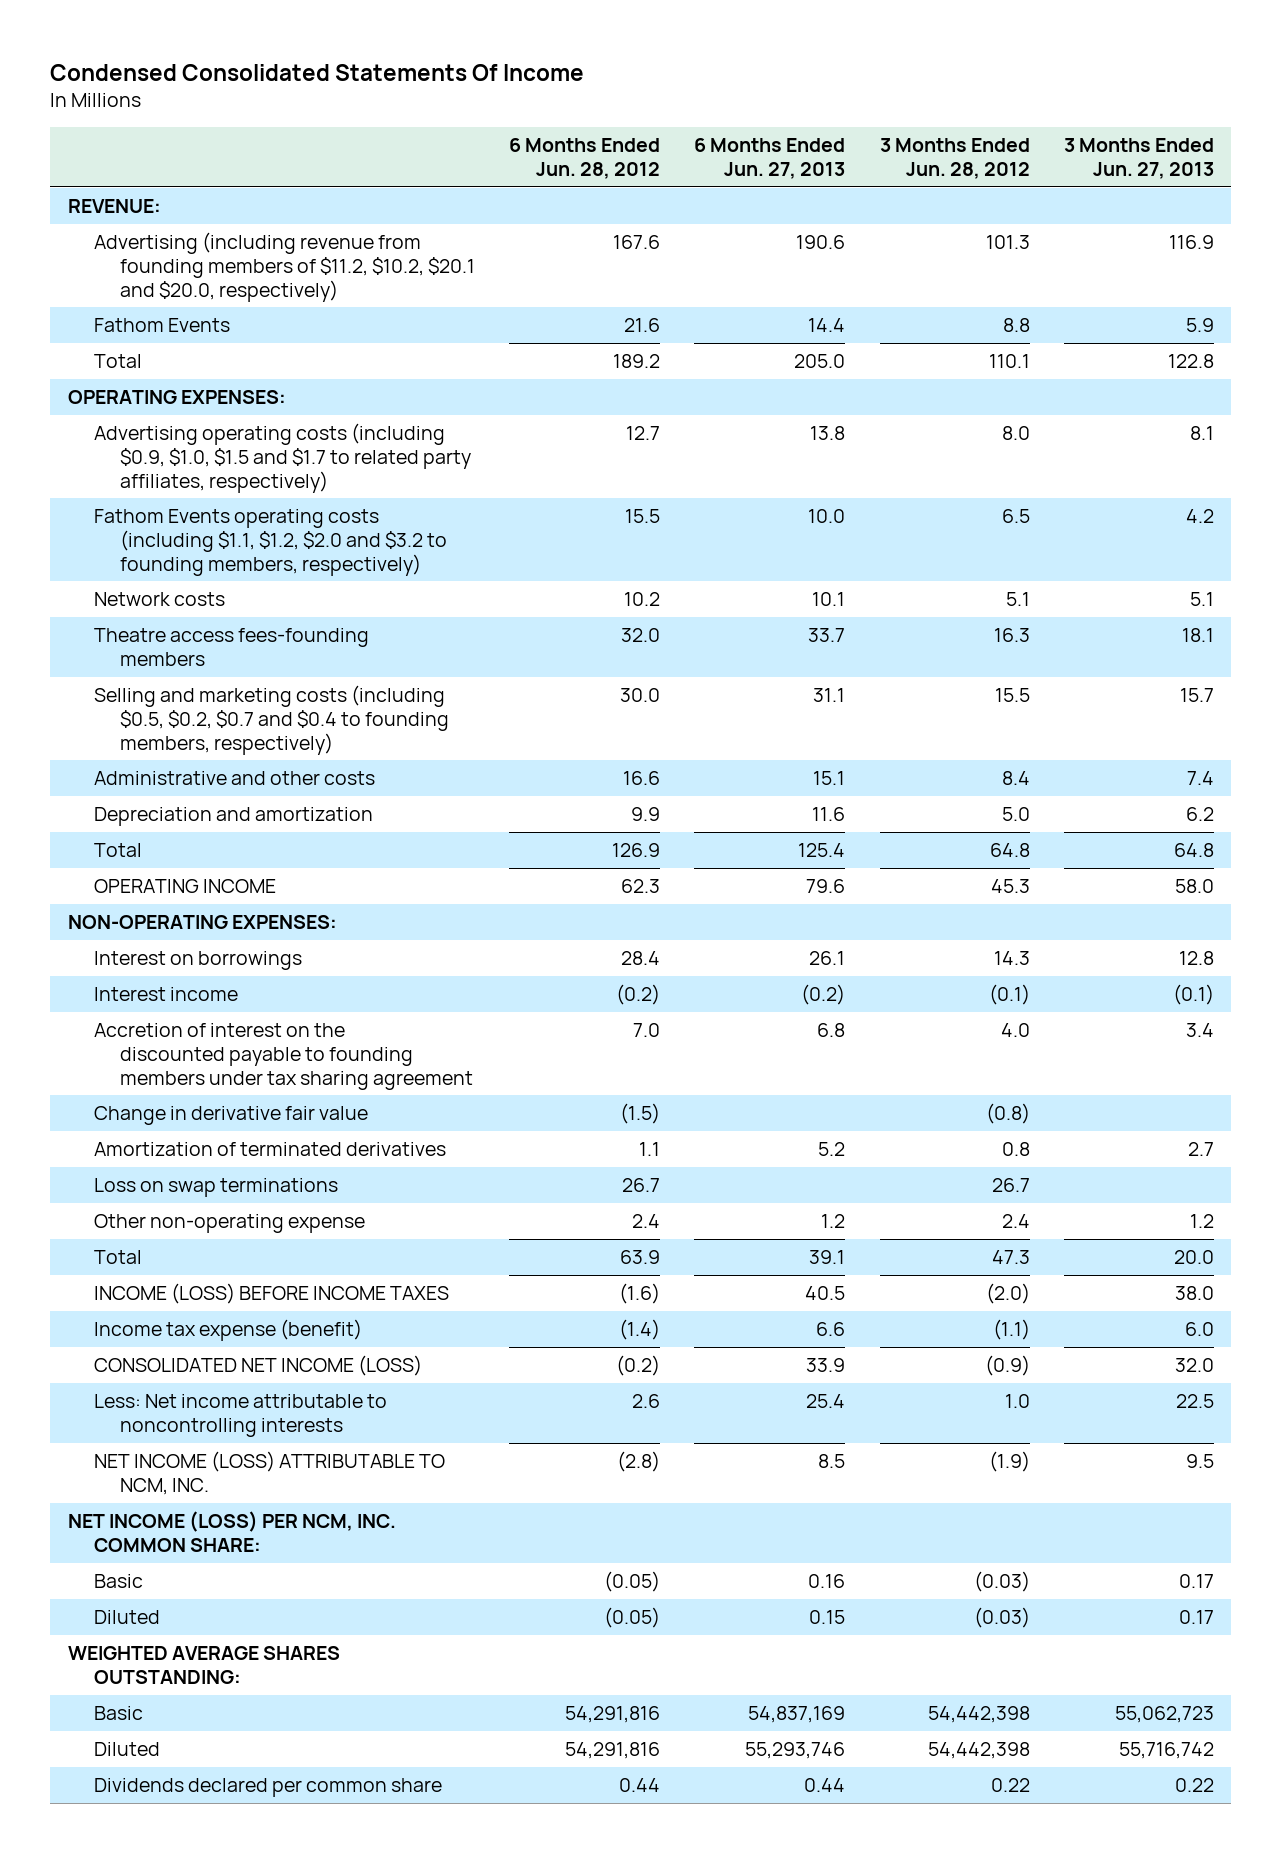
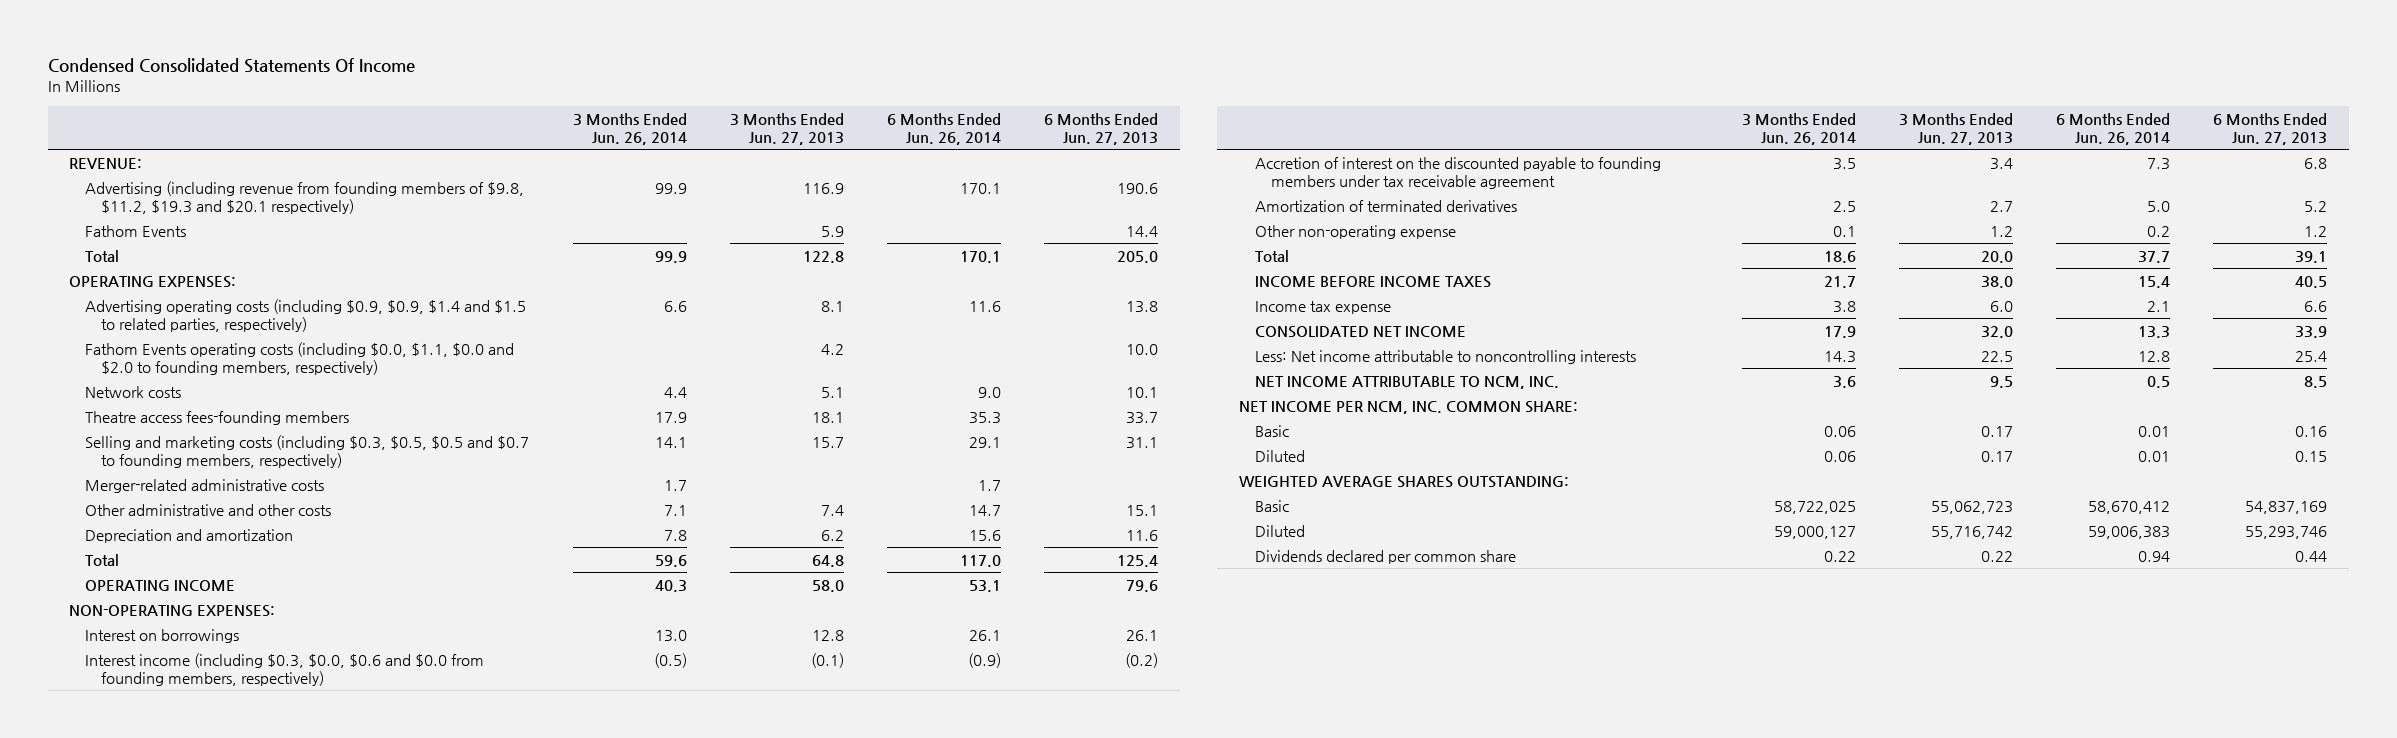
[509,138,661,179] 6 Months Ended Jun. 28, 2012 -> none
[879,138,1030,179] 3 Months Ended Jun. 28, 2012 -> none
none -> [572,112,687,145] 3 Months Ended Jun. 26, 2014
none -> [886,112,1001,145] 6 Months Ended Jun. 26, 2014
[93,232,475,302] Advertising (including revenue from founding members of $11.2, $10.2, $20.1 and $20.0, respectively) -> [85,180,525,214] Advertising (including revenue from founding members of $9.8, $11.2, $19.3 and $20.1 respectively)
[93,423,471,493] Advertising operating costs (including $0.9, $1.0, $1.5 and $1.7 to related party affiliates, respectively) -> [85,298,527,332] Advertising operating costs (including $0.9, $0.9, $1.4 and $1.5 to related parties, respectively)
[93,509,447,576] Fathom Events operating costs (including $1.1, $1.2, $2.0 and $3.2 to founding members, respectively) -> [85,341,515,375] Fathom Events operating costs (including $0.0, $1.1, $0.0 and $2.0 to founding members, respectively)
[93,685,449,755] Selling and marketing costs (including $0.5, $0.2, $0.7 and $0.4 to founding members, respectively) -> [85,434,530,468] Selling and marketing costs (including $0.3, $0.5, $0.5 and $0.7 to founding members, respectively)
none -> [85,478,325,493] Merger-related administrative costs
[93,771,375,786] Administrative and other costs -> [85,503,332,516] Other administrative and other costs
[93,1106,368,1126] Change in derivative fair value -> none
[93,987,238,1002] Interest income -> [85,652,485,686] Interest income (including $0.3, $0.0, $0.6 and $0.0 from founding members, respectively)
[93,1023,473,1090] Accretion of interest on the discounted payable to founding members under tax sharing agreement -> [1254,156,1661,189] Accretion of interest on the discounted payable to founding members under tax receivable agreement
[93,1178,338,1198] Loss on swap terminations -> none
[93,1283,449,1305] INCOME (LOSS) BEFORE INCOME TAXES -> [1254,275,1491,288] INCOME BEFORE INCOME TAXES
[93,1319,362,1342] Income tax expense (benefit) -> [1254,300,1391,314] Income tax expense
[93,1355,422,1377] CONSOLIDATED NET INCOME (LOSS) -> [1254,325,1466,338] CONSOLIDATED NET INCOME
[93,1451,445,1495] NET INCOME (LOSS) ATTRIBUTABLE TO NCM, INC. -> [1254,375,1559,389] NET INCOME ATTRIBUTABLE TO NCM, INC.
[67,1511,396,1552] NET INCOME (LOSS) PER NCM, INC. COMMON SHARE: -> [1238,400,1578,414] NET INCOME PER NCM, INC. COMMON SHARE:

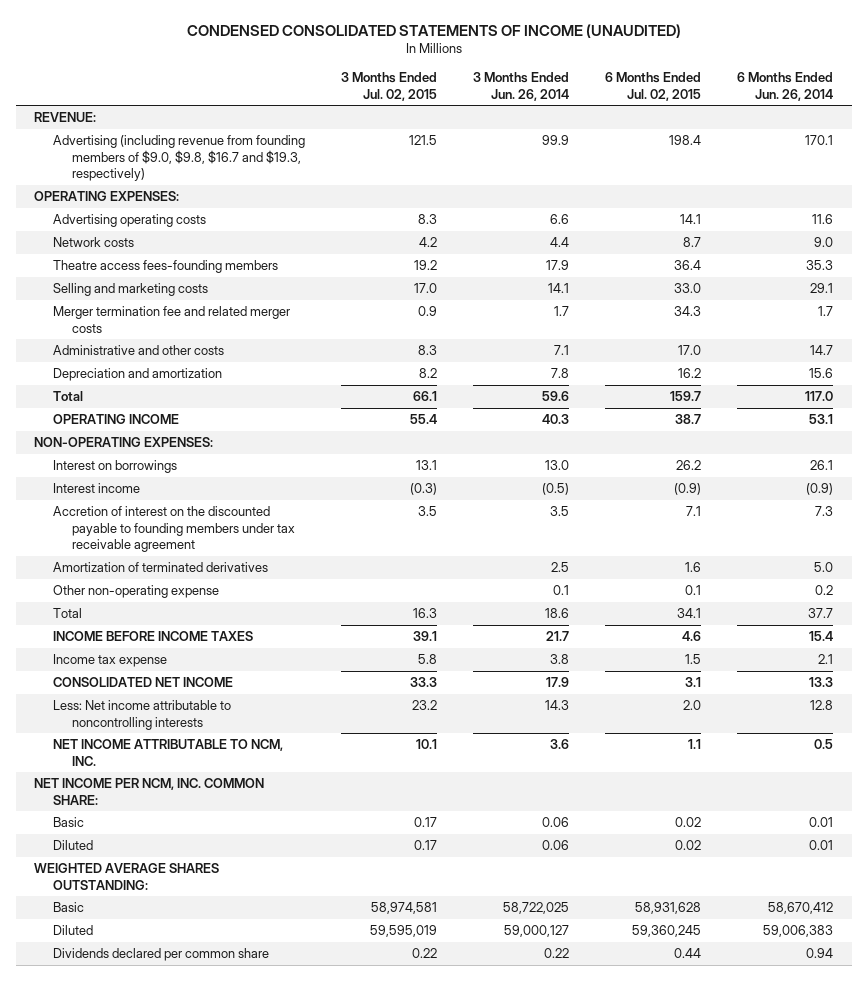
[47,57,415,73] Condensed Consolidated Statements Of Income -> [186,23,681,38] CONDENSED CONSOLIDATED STATEMENTS OF INCOME (UNAUDITED)
[729,112,844,145] 3 Months Ended Jun. 27, 2013 -> none
[1044,112,1159,145] 6 Months Ended Jun. 27, 2013 -> none
none -> [340,72,437,101] 3 Months Ended Jul. 02, 2015
none -> [605,72,702,101] 6 Months Ended Jul. 02, 2015
[85,224,187,237] Fathom Events -> none
[85,249,120,262] Total -> none
[85,180,525,214] Advertising (including revenue from founding members of $9.8, $11.2, $19.3 and $20.1 respectively) -> [52,135,305,182] Advertising (including revenue from founding members of $9.0, $9.8, $16.7 and $19.3, respectively)
[85,341,515,375] Fathom Events operating costs (including $0.0, $1.1, $0.0 and $2.0 to founding members, respectively) -> none
[85,298,527,332] Advertising operating costs (including $0.9, $0.9, $1.4 and $1.5 to related parties, respectively) -> [52,214,206,228] Advertising operating costs
[85,434,530,468] Selling and marketing costs (including $0.3, $0.5, $0.5 and $0.7 to founding members, respectively) -> [52,283,208,297] Selling and marketing costs
[85,478,325,493] Merger-related administrative costs -> [52,306,290,333] Merger termination fee and related merger costs
[85,503,332,516] Other administrative and other costs -> [52,345,224,356] Administrative and other costs
[85,652,485,686] Interest income (including $0.3, $0.0, $0.6 and $0.0 from founding members, respectively) -> [52,483,140,494] Interest income

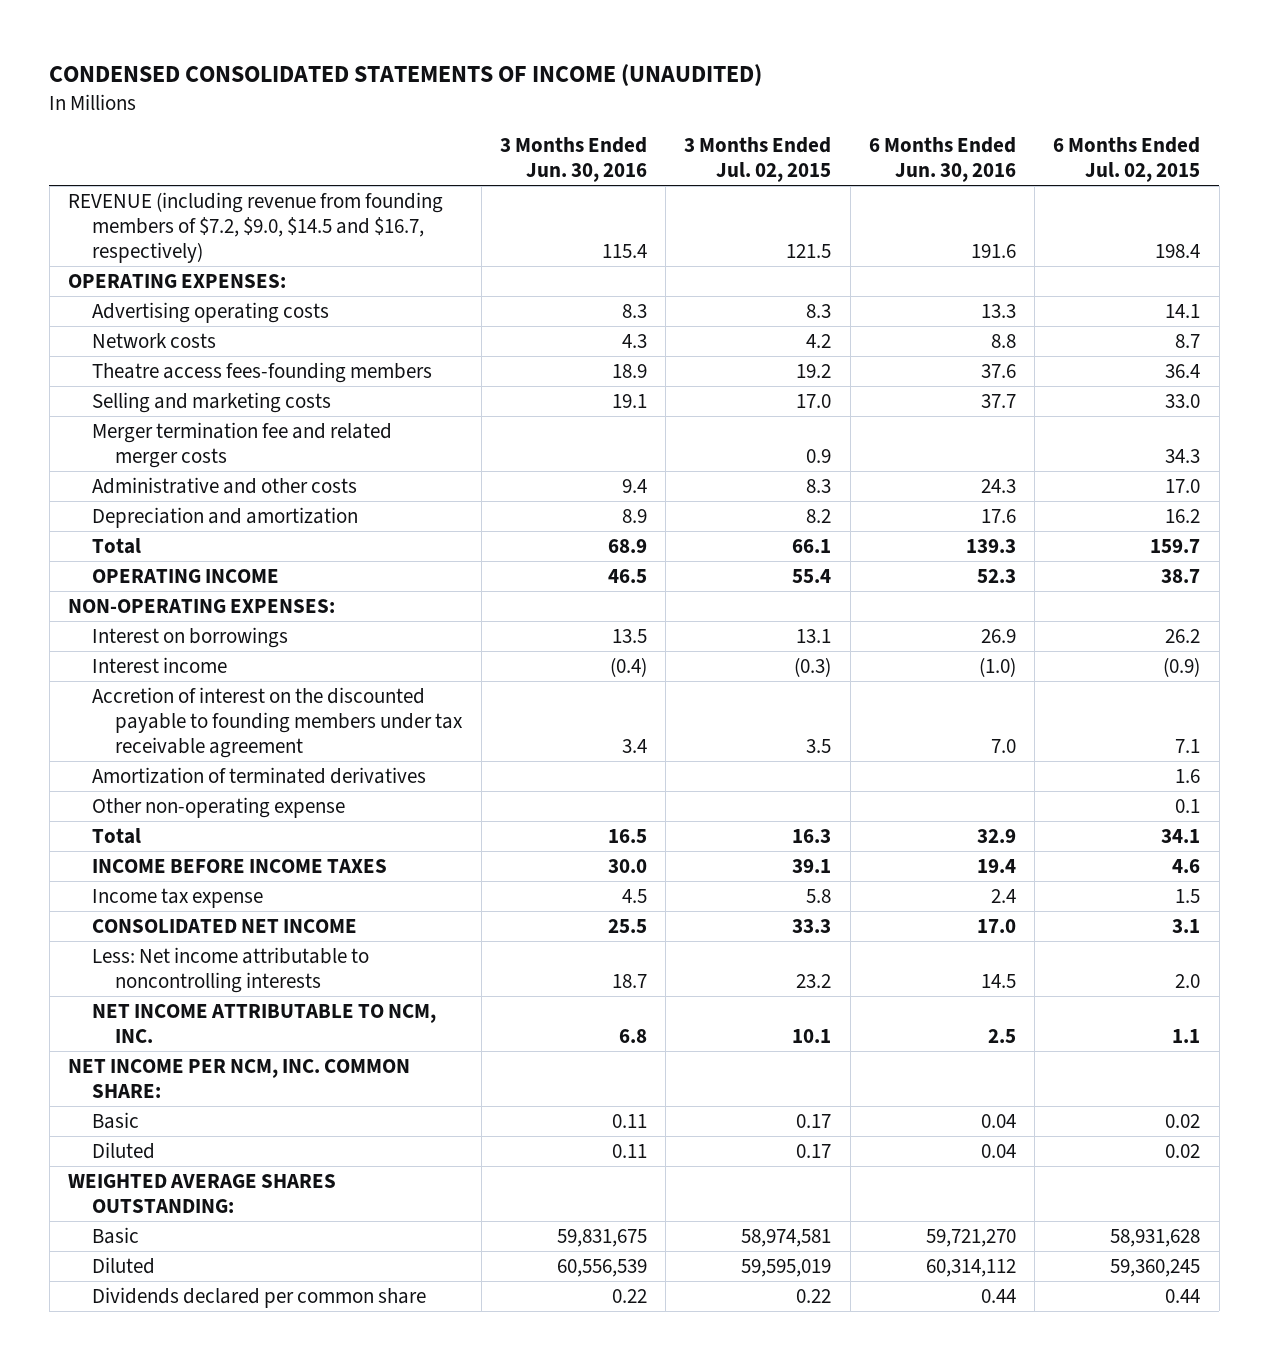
[473,72,570,101] 3 Months Ended Jun. 26, 2014 -> none
[737,72,834,101] 6 Months Ended Jun. 26, 2014 -> none
none -> [499,137,647,183] 3 Months Ended Jun. 30, 2016
none -> [868,137,1016,183] 6 Months Ended Jun. 30, 2016
[33,112,96,123] REVENUE: -> none
[52,135,305,182] Advertising (including revenue from founding members of $9.0, $9.8, $16.7 and $19.3, respectively) -> [68,191,444,263] REVENUE (including revenue from founding members of $7.2, $9.0, $14.5 and $16.7, respectively)

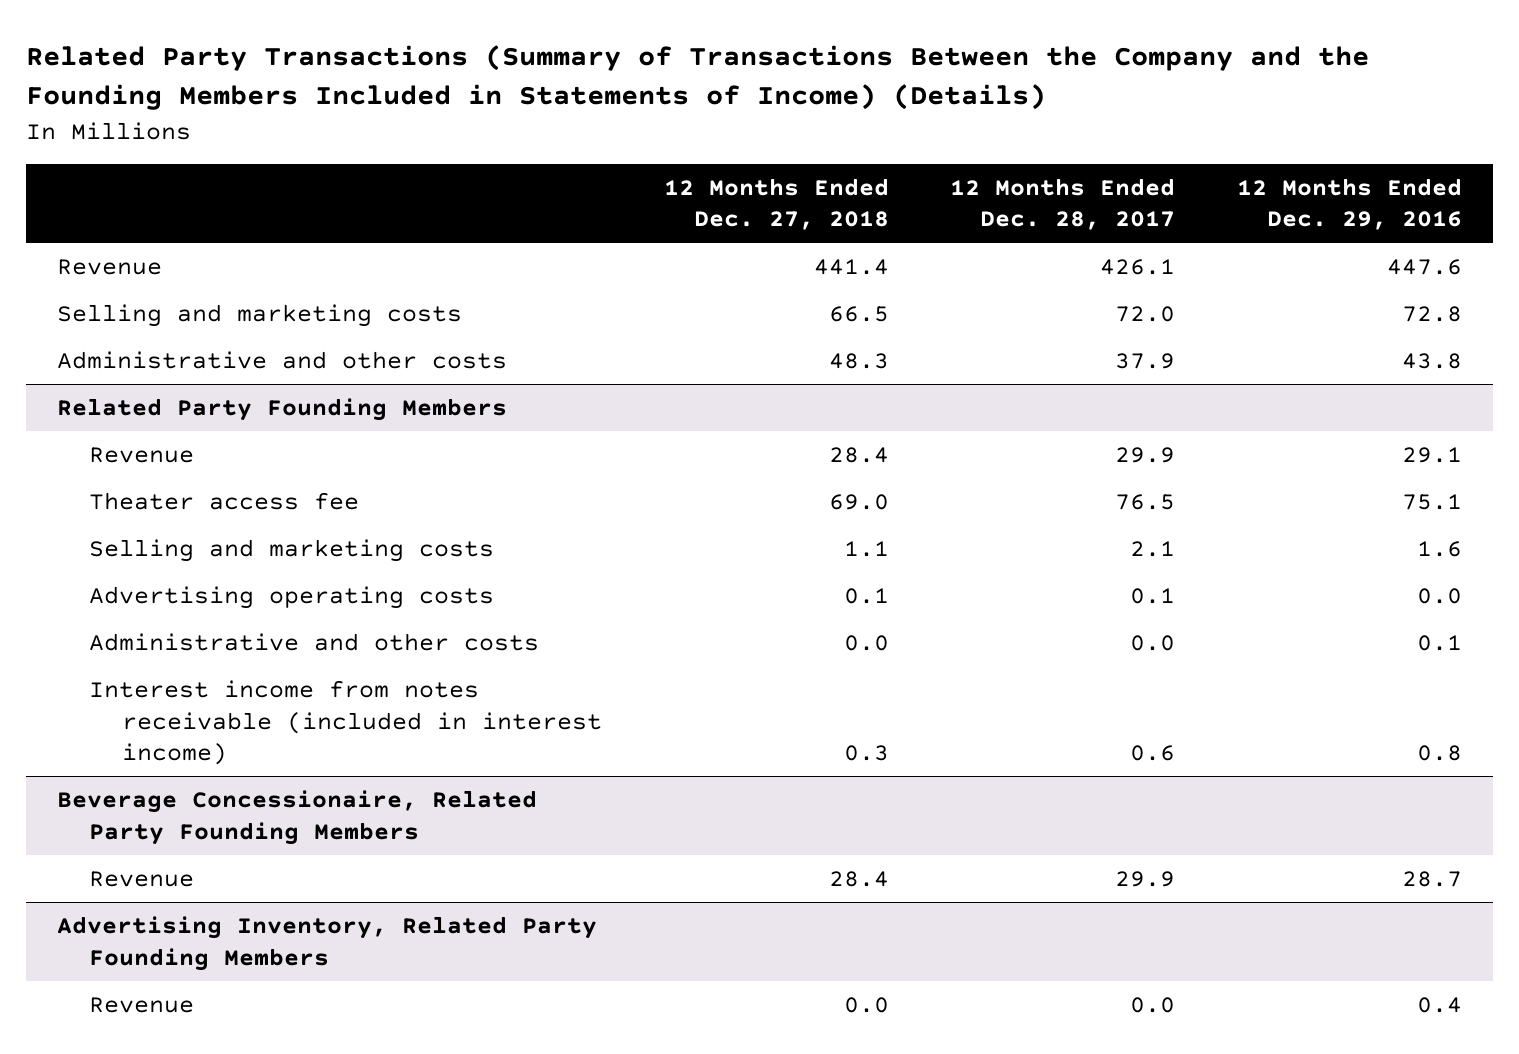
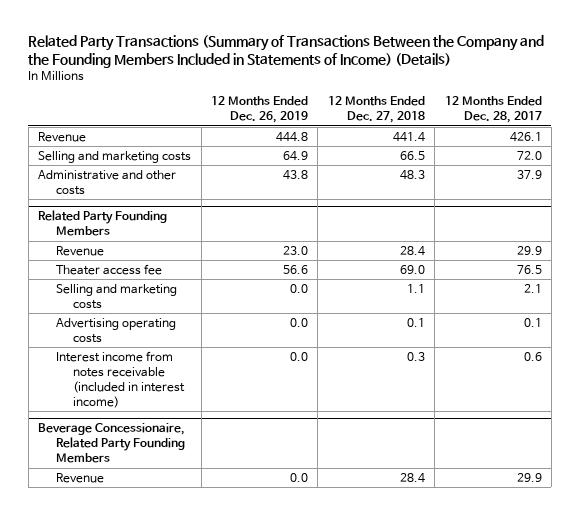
[1237,177,1463,231] 12 Months Ended Dec. 29, 2016 -> none
none -> [210,96,308,124] 12 Months Ended Dec. 26, 2019
[89,632,540,651] Administrative and other costs -> none
[57,915,598,971] Advertising Inventory, Related Party Founding Members -> none
[89,996,195,1013] Revenue -> none

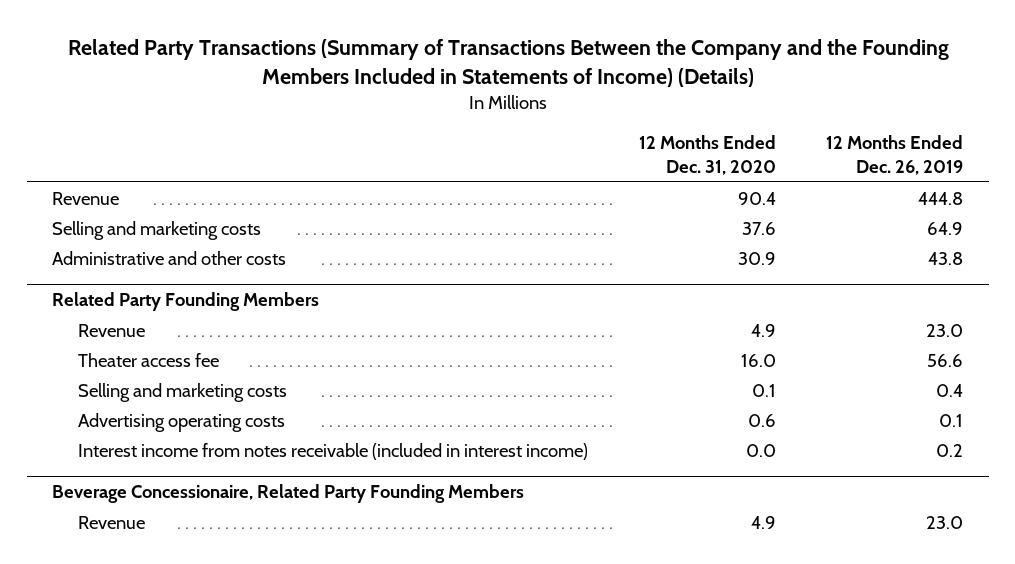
[327,96,425,124] 12 Months Ended Dec. 27, 2018 -> none
[444,96,542,124] 12 Months Ended Dec. 28, 2017 -> none
none -> [638,135,776,175] 12 Months Ended Dec. 31, 2020
[289,283,308,293] 0.0 -> [936,383,964,397] 0.4
[289,317,308,327] 0.0 -> [939,413,964,427] 0.1
[289,351,308,361] 0.0 -> [936,443,964,457] 0.2
[289,472,308,482] 0.0 -> [926,515,964,529] 23.0

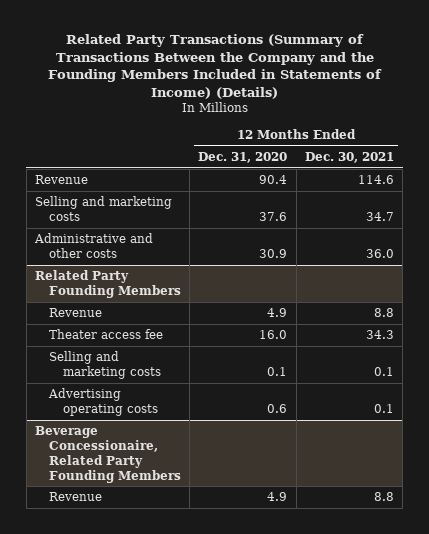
[826,135,964,175] 12 Months Ended Dec. 26, 2019 -> none
none -> [305,152,395,164] Dec. 30, 2021
[77,442,588,460] Interest income from notes receivable (included in interest income) -> none

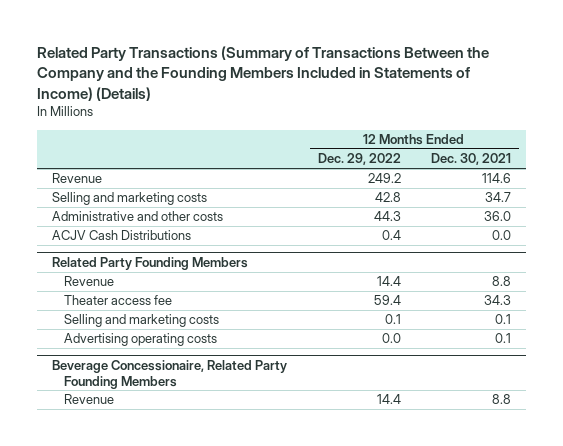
[198,152,288,164] Dec. 31, 2020 -> none
none -> [317,153,401,166] Dec. 29, 2022
none -> [52,230,192,241] ACJV Cash Distributions

